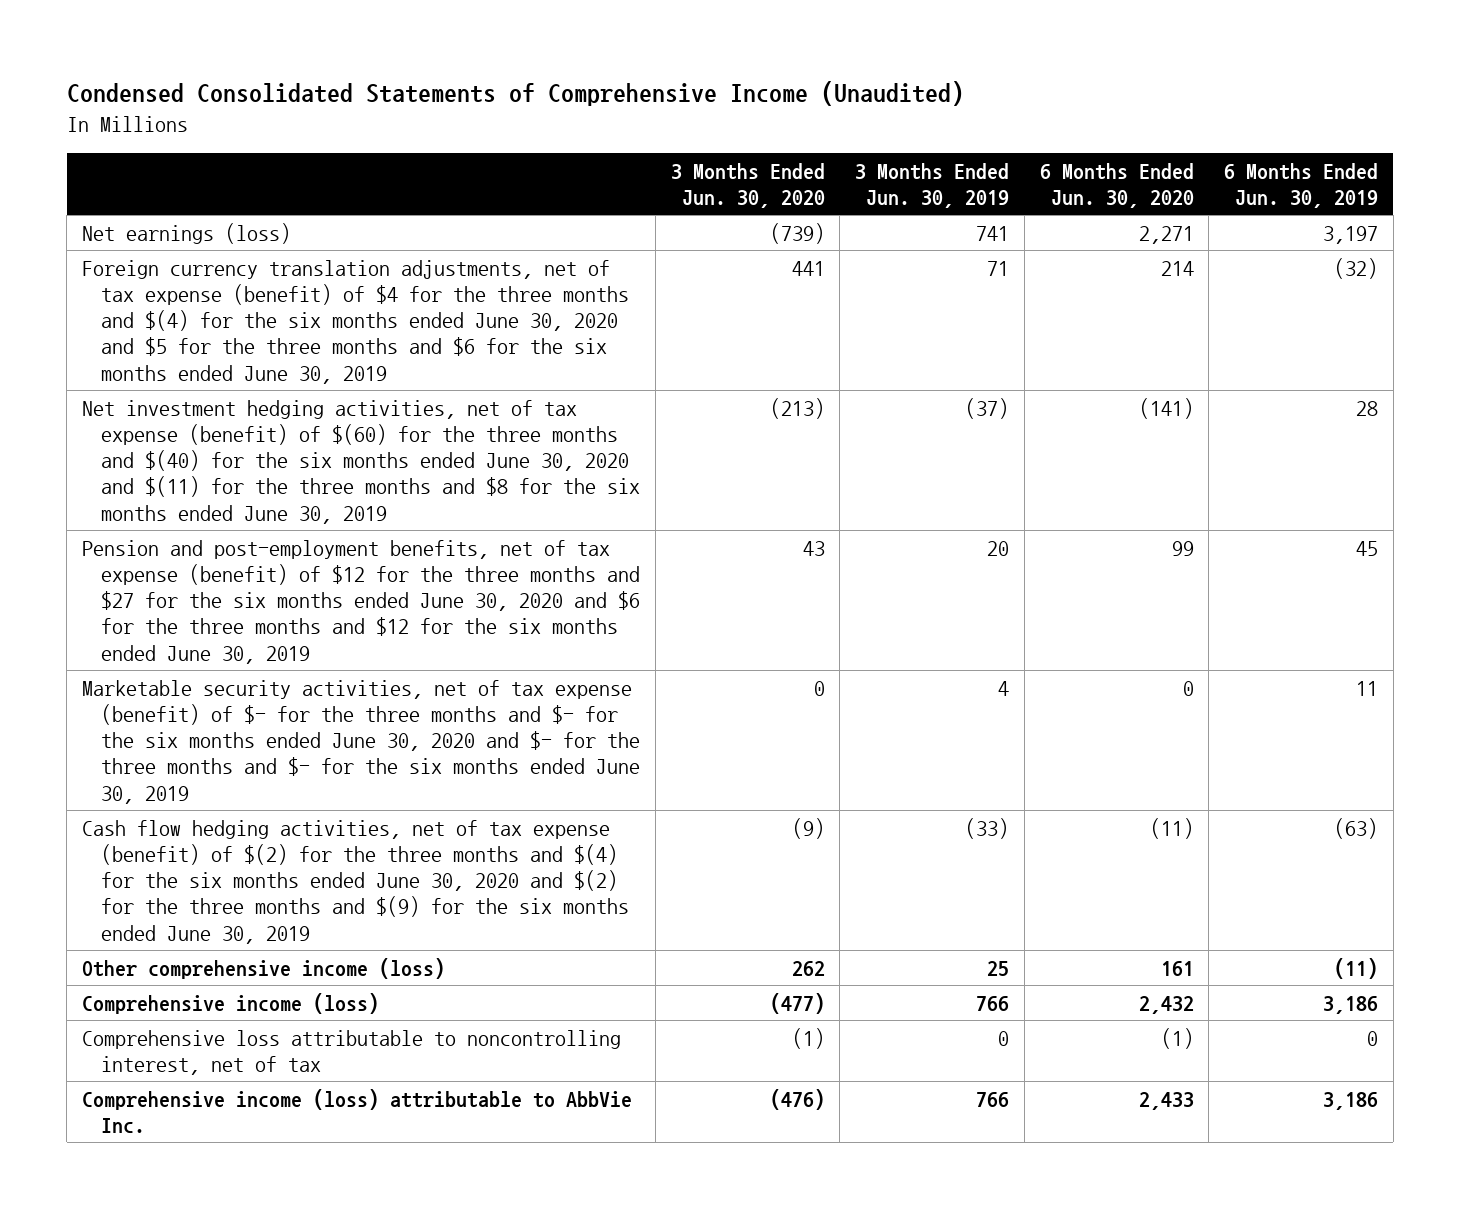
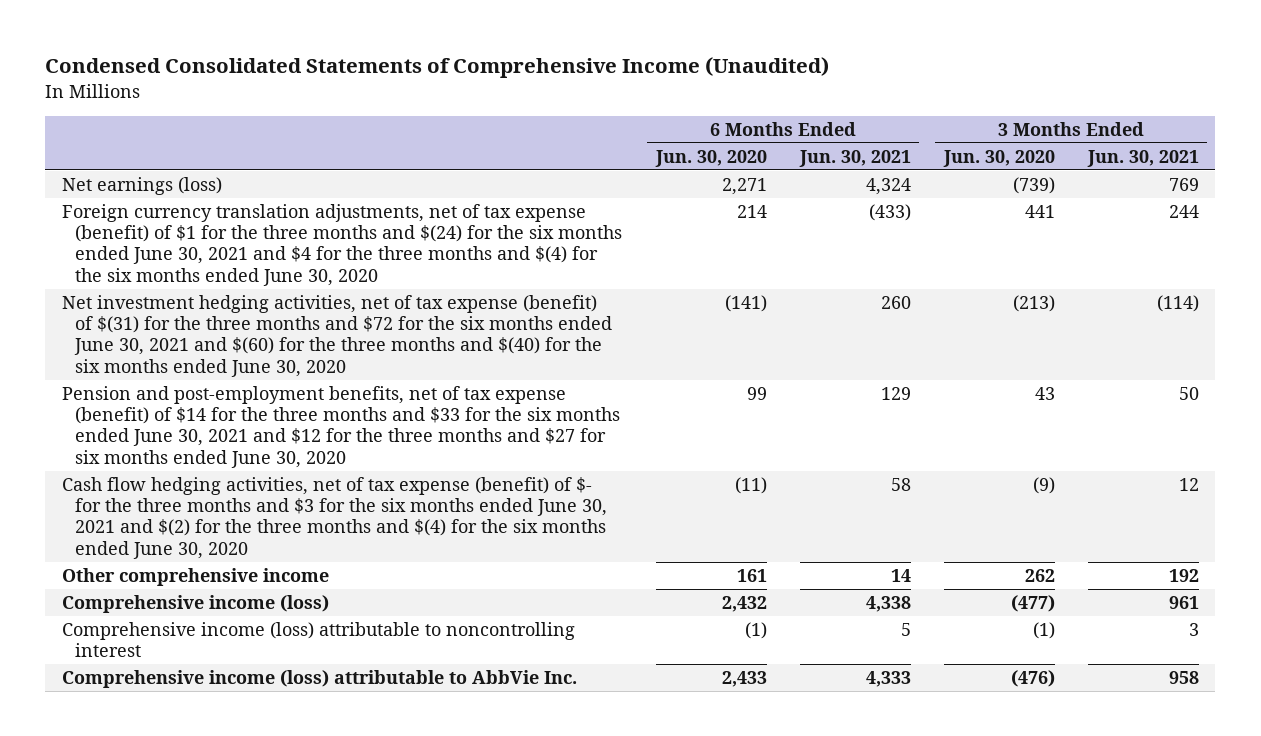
[855,162,1010,208] 3 Months Ended Jun. 30, 2019 -> none
[1223,162,1378,208] 6 Months Ended Jun. 30, 2019 -> none
none -> [798,149,911,167] Jun. 30, 2021
none -> [1086,149,1199,167] Jun. 30, 2021
[81,679,641,804] Marketable security activities, net of tax expense (benefit) of $- for the three months and $- for the six months ended June 30, 2020 and $- for the three months and $- for the six months ended June 30, 2019 -> none
[81,259,630,384] Foreign currency translation adjustments, net of tax expense (benefit) of $4 for the three months and $(4) for the six months ended June 30, 2020 and $5 for the three months and $6 for the six months ended June 30, 2019 -> [61,203,623,286] Foreign currency translation adjustments, net of tax expense (benefit) of $1 for the three months and $(24) for the six months ended June 30, 2021 and $4 for the three months and $(4) for the six months ended June 30, 2020
[81,399,641,524] Net investment hedging activities, net of tax expense (benefit) of $(60) for the three months and $(40) for the six months ended June 30, 2020 and $(11) for the three months and $8 for the six months ended June 30, 2019 -> [61,294,613,377] Net investment hedging activities, net of tax expense (benefit) of $(31) for the three months and $72 for the six months ended June 30, 2021 and $(60) for the three months and $(40) for the six months ended June 30, 2020
[81,539,641,664] Pension and post-employment benefits, net of tax expense (benefit) of $12 for the three months and $27 for the six months ended June 30, 2020 and $6 for the three months and $12 for the six months ended June 30, 2019 -> [61,385,621,468] Pension and post-employment benefits, net of tax expense (benefit) of $14 for the three months and $33 for the six months ended June 30, 2021 and $12 for the three months and $27 for six months ended June 30, 2020
[81,819,630,944] Cash flow hedging activities, net of tax expense (benefit) of $(2) for the three months and $(4) for the six months ended June 30, 2020 and $(2) for the three months and $(9) for the six months ended June 30, 2019 -> [61,476,608,559] Cash flow hedging activities, net of tax expense (benefit) of $- for the three months and $3 for the six months ended June 30, 2021 and $(2) for the three months and $(4) for the six months ended June 30, 2020
[81,957,445,979] Other comprehensive income (loss) -> [61,567,329,586] Other comprehensive income
[81,1029,621,1075] Comprehensive loss attributable to noncontrolling interest, net of tax -> [61,621,575,658] Comprehensive income (loss) attributable to noncontrolling interest

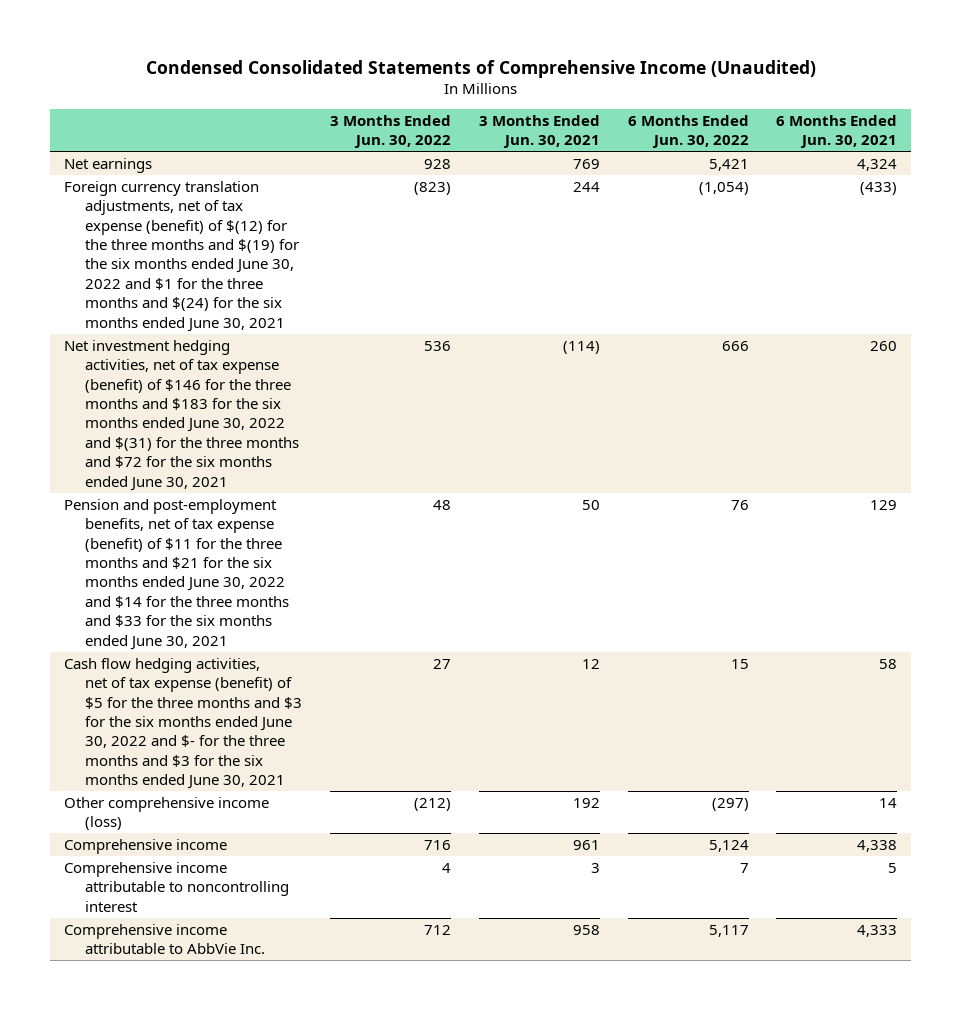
[654,149,767,167] Jun. 30, 2020 -> none
[942,149,1055,167] Jun. 30, 2020 -> none
none -> [330,114,452,149] 3 Months Ended Jun. 30, 2022
none -> [627,114,749,149] 6 Months Ended Jun. 30, 2022
[61,176,222,195] Net earnings (loss) -> [64,157,153,173] Net earnings
[61,203,623,286] Foreign currency translation adjustments, net of tax expense (benefit) of $1 for the three months and $(24) for the six months ended June 30, 2021 and $4 for the three months and $(4) for the six months ended June 30, 2020 -> [64,180,300,332] Foreign currency translation adjustments, net of tax expense (benefit) of $(12) for the three months and $(19) for the six months ended June 30, 2022 and $1 for the three months and $(24) for the six months ended June 30, 2021
[61,294,613,377] Net investment hedging activities, net of tax expense (benefit) of $(31) for the three months and $72 for the six months ended June 30, 2021 and $(60) for the three months and $(40) for the six months ended June 30, 2020 -> [64,339,300,491] Net investment hedging activities, net of tax expense (benefit) of $146 for the three months and $183 for the six months ended June 30, 2022 and $(31) for the three months and $72 for the six months ended June 30, 2021
[61,385,621,468] Pension and post-employment benefits, net of tax expense (benefit) of $14 for the three months and $33 for the six months ended June 30, 2021 and $12 for the three months and $27 for six months ended June 30, 2020 -> [64,498,290,650] Pension and post-employment benefits, net of tax expense (benefit) of $11 for the three months and $21 for the six months ended June 30, 2022 and $14 for the three months and $33 for the six months ended June 30, 2021
[61,476,608,559] Cash flow hedging activities, net of tax expense (benefit) of $- for the three months and $3 for the six months ended June 30, 2021 and $(2) for the three months and $(4) for the six months ended June 30, 2020 -> [64,657,303,790] Cash flow hedging activities, net of tax expense (benefit) of $5 for the three months and $3 for the six months ended June 30, 2022 and $- for the three months and $3 for the six months ended June 30, 2021
[61,567,329,586] Other comprehensive income -> [64,796,270,831] Other comprehensive income (loss)
[61,594,329,613] Comprehensive income (loss) -> [64,838,228,854] Comprehensive income
[61,621,575,658] Comprehensive income (loss) attributable to noncontrolling interest -> [64,861,290,912] Comprehensive income attributable to noncontrolling interest
[61,669,577,688] Comprehensive income (loss) attributable to AbbVie Inc. -> [64,923,266,955] Comprehensive income attributable to AbbVie Inc.

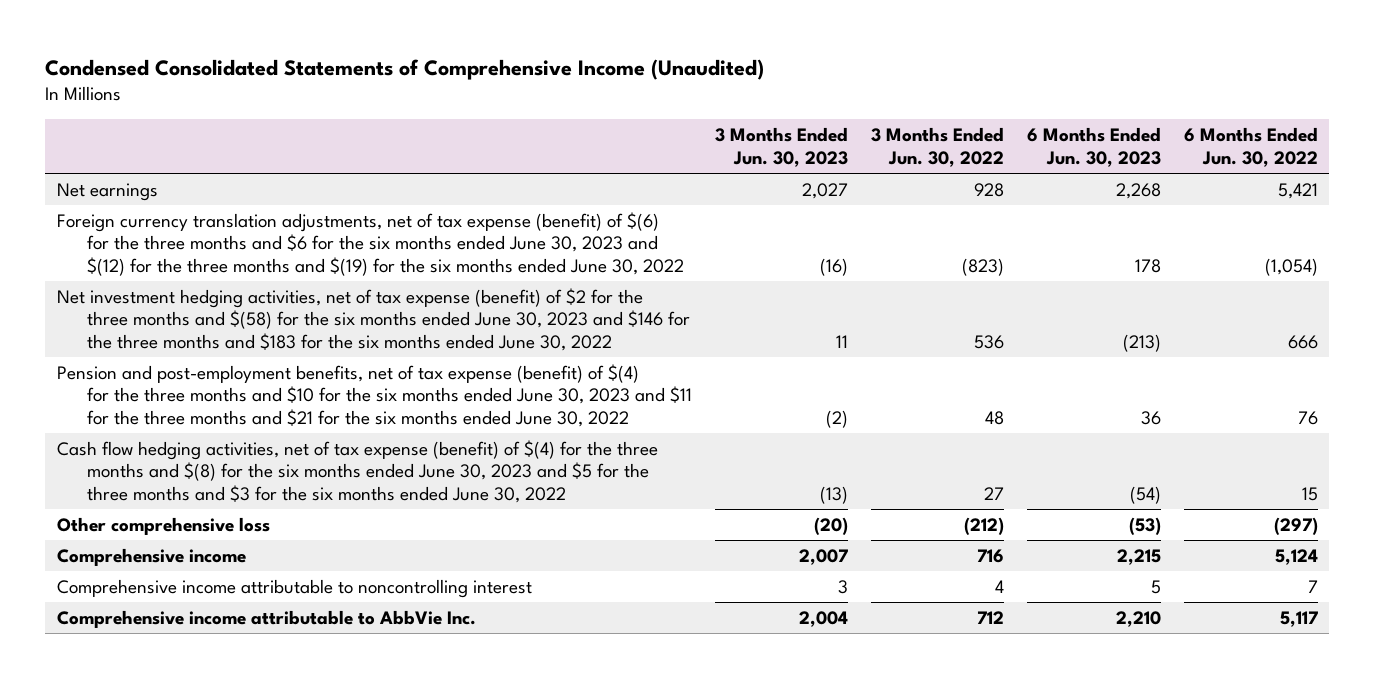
[478,114,600,149] 3 Months Ended Jun. 30, 2021 -> none
[776,114,898,149] 6 Months Ended Jun. 30, 2021 -> none
none -> [714,127,848,167] 3 Months Ended Jun. 30, 2023
none -> [1026,127,1161,167] 6 Months Ended Jun. 30, 2023
[64,180,300,332] Foreign currency translation adjustments, net of tax expense (benefit) of $(12) for the three months and $(19) for the six months ended June 30, 2022 and $1 for the three months and $(24) for the six months ended June 30, 2021 -> [56,211,684,277] Foreign currency translation adjustments, net of tax expense (benefit) of $(6) for the three months and $6 for the six months ended June 30, 2023 and $(12) for the three months and $(19) for the six months ended June 30, 2022
[64,339,300,491] Net investment hedging activities, net of tax expense (benefit) of $146 for the three months and $183 for the six months ended June 30, 2022 and $(31) for the three months and $72 for the six months ended June 30, 2021 -> [56,287,690,352] Net investment hedging activities, net of tax expense (benefit) of $2 for the three months and $(58) for the six months ended June 30, 2023 and $146 for the three months and $183 for the six months ended June 30, 2022
[64,498,290,650] Pension and post-employment benefits, net of tax expense (benefit) of $11 for the three months and $21 for the six months ended June 30, 2022 and $14 for the three months and $33 for the six months ended June 30, 2021 -> [56,363,692,428] Pension and post-employment benefits, net of tax expense (benefit) of $(4) for the three months and $10 for the six months ended June 30, 2023 and $11 for the three months and $21 for the six months ended June 30, 2022
[64,657,303,790] Cash flow hedging activities, net of tax expense (benefit) of $5 for the three months and $3 for the six months ended June 30, 2022 and $- for the three months and $3 for the six months ended June 30, 2021 -> [56,439,658,504] Cash flow hedging activities, net of tax expense (benefit) of $(4) for the three months and $(8) for the six months ended June 30, 2023 and $5 for the three months and $3 for the six months ended June 30, 2022
[64,796,270,831] Other comprehensive income (loss) -> [56,516,270,535] Other comprehensive loss

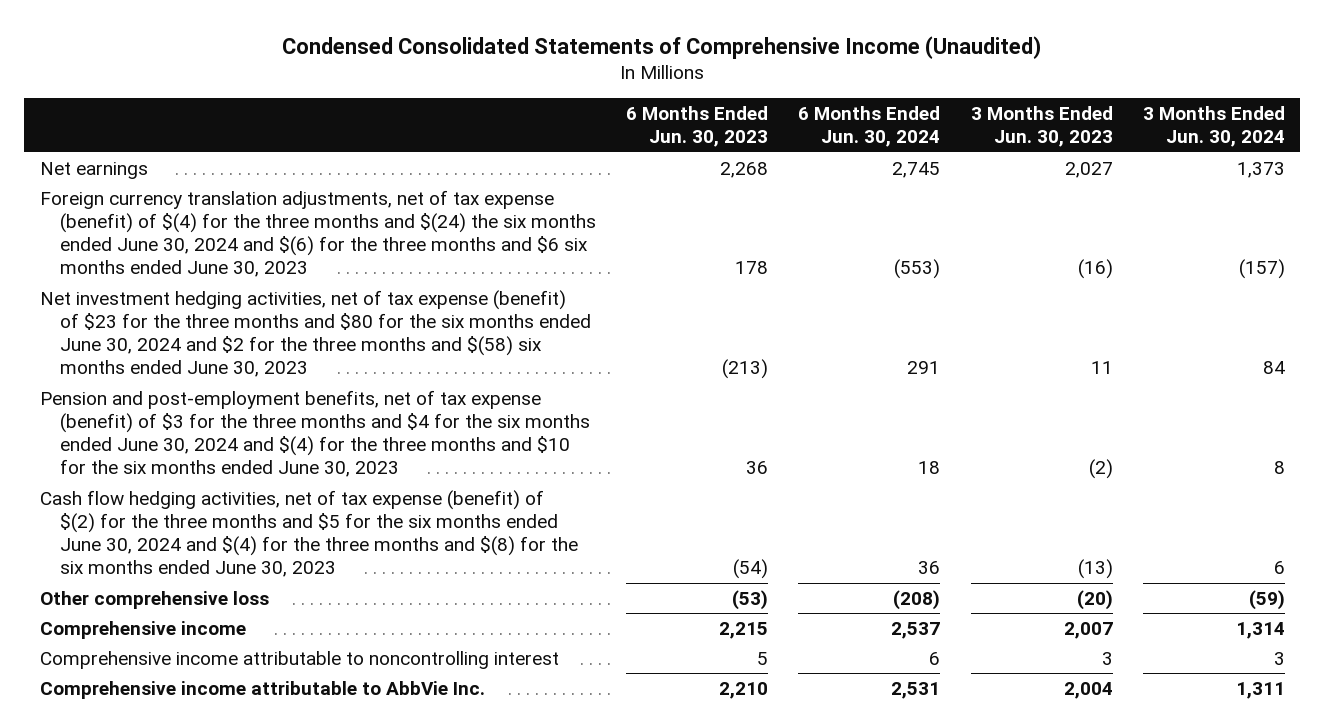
[870,127,1004,167] 3 Months Ended Jun. 30, 2022 -> none
[1183,127,1318,167] 6 Months Ended Jun. 30, 2022 -> none
none -> [798,106,941,148] 6 Months Ended Jun. 30, 2024
none -> [1142,106,1285,148] 3 Months Ended Jun. 30, 2024
[56,211,684,277] Foreign currency translation adjustments, net of tax expense (benefit) of $(6) for the three months and $6 for the six months ended June 30, 2023 and $(12) for the three months and $(19) for the six months ended June 30, 2022 -> [39,189,597,278] Foreign currency translation adjustments, net of tax expense (benefit) of $(4) for the three months and $(24) the six months ended June 30, 2024 and $(6) for the three months and $6 six months ended June 30, 2023
[56,287,690,352] Net investment hedging activities, net of tax expense (benefit) of $2 for the three months and $(58) for the six months ended June 30, 2023 and $146 for the three months and $183 for the six months ended June 30, 2022 -> [39,289,592,378] Net investment hedging activities, net of tax expense (benefit) of $23 for the three months and $80 for the six months ended June 30, 2024 and $2 for the three months and $(58) six months ended June 30, 2023
[56,363,692,428] Pension and post-employment benefits, net of tax expense (benefit) of $(4) for the three months and $10 for the six months ended June 30, 2023 and $11 for the three months and $21 for the six months ended June 30, 2022 -> [39,389,591,478] Pension and post-employment benefits, net of tax expense (benefit) of $3 for the three months and $4 for the six months ended June 30, 2024 and $(4) for the three months and $10 for the six months ended June 30, 2023
[56,439,658,504] Cash flow hedging activities, net of tax expense (benefit) of $(4) for the three months and $(8) for the six months ended June 30, 2023 and $5 for the three months and $3 for the six months ended June 30, 2022 -> [39,489,579,578] Cash flow hedging activities, net of tax expense (benefit) of $(2) for the three months and $5 for the six months ended June 30, 2024 and $(4) for the three months and $(8) for the six months ended June 30, 2023

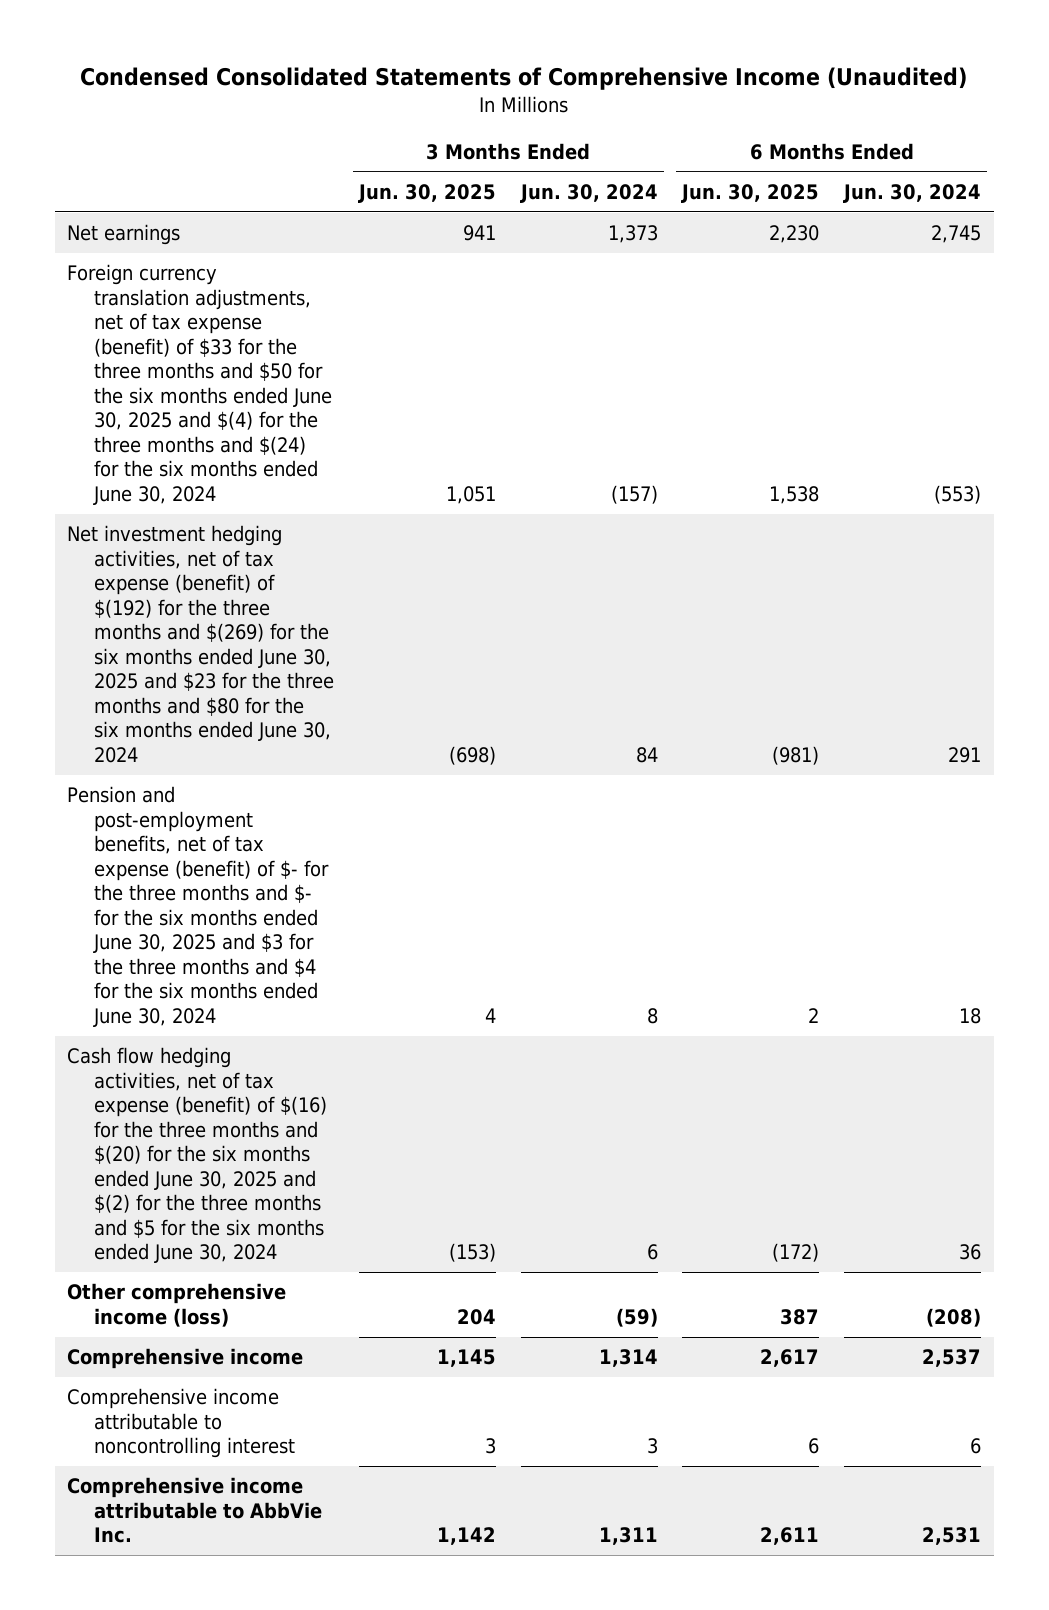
[626,106,769,148] 6 Months Ended Jun. 30, 2023 -> none
[970,106,1113,148] 3 Months Ended Jun. 30, 2023 -> none
none -> [357,183,496,203] Jun. 30, 2025
none -> [681,183,820,203] Jun. 30, 2025
[39,189,597,278] Foreign currency translation adjustments, net of tax expense (benefit) of $(4) for the three months and $(24) the six months ended June 30, 2024 and $(6) for the three months and $6 six months ended June 30, 2023 -> [67,264,333,506] Foreign currency translation adjustments, net of tax expense (benefit) of $33 for the three months and $50 for the six months ended June 30, 2025 and $(4) for the three months and $(24) for the six months ended June 30, 2024
[39,289,592,378] Net investment hedging activities, net of tax expense (benefit) of $23 for the three months and $80 for the six months ended June 30, 2024 and $2 for the three months and $(58) six months ended June 30, 2023 -> [67,525,335,764] Net investment hedging activities, net of tax expense (benefit) of $(192) for the three months and $(269) for the six months ended June 30, 2025 and $23 for the three months and $80 for the six months ended June 30, 2024
[39,389,591,478] Pension and post-employment benefits, net of tax expense (benefit) of $3 for the three months and $4 for the six months ended June 30, 2024 and $(4) for the three months and $10 for the six months ended June 30, 2023 -> [67,786,330,1028] Pension and post-employment benefits, net of tax expense (benefit) of $- for the three months and $- for the six months ended June 30, 2025 and $3 for the three months and $4 for the six months ended June 30, 2024
[39,489,579,578] Cash flow hedging activities, net of tax expense (benefit) of $(2) for the three months and $5 for the six months ended June 30, 2024 and $(4) for the three months and $(8) for the six months ended June 30, 2023 -> [67,1047,328,1264] Cash flow hedging activities, net of tax expense (benefit) of $(16) for the three months and $(20) for the six months ended June 30, 2025 and $(2) for the three months and $5 for the six months ended June 30, 2024
[39,590,269,609] Other comprehensive loss -> [67,1283,287,1327] Other comprehensive income (loss)

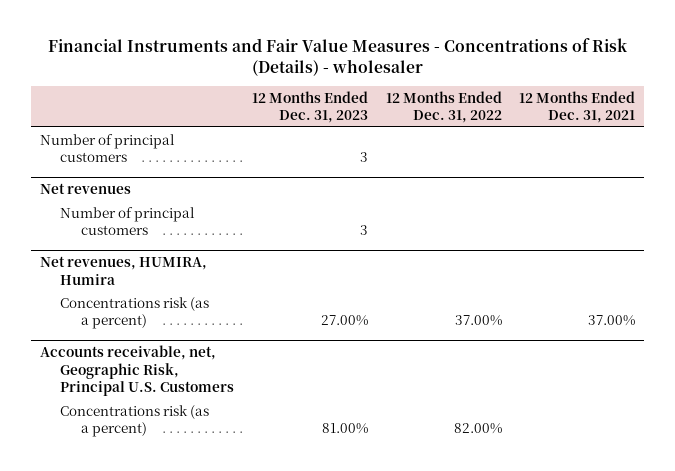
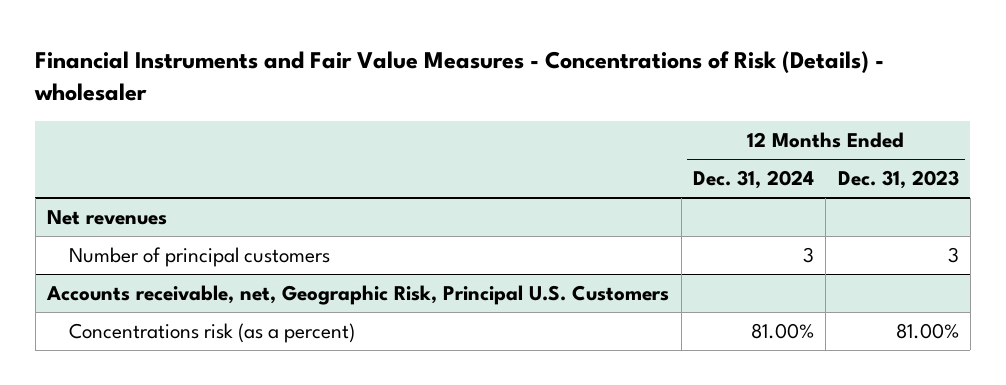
[385,90,502,124] 12 Months Ended Dec. 31, 2022 -> none
[519,90,636,124] 12 Months Ended Dec. 31, 2021 -> none
none -> [692,170,814,190] Dec. 31, 2024
[39,133,175,162] Number of principal customers -> none
[39,256,207,285] Net revenues, HUMIRA, Humira -> none
[60,296,210,329] Concentrations risk (as a percent) -> none

